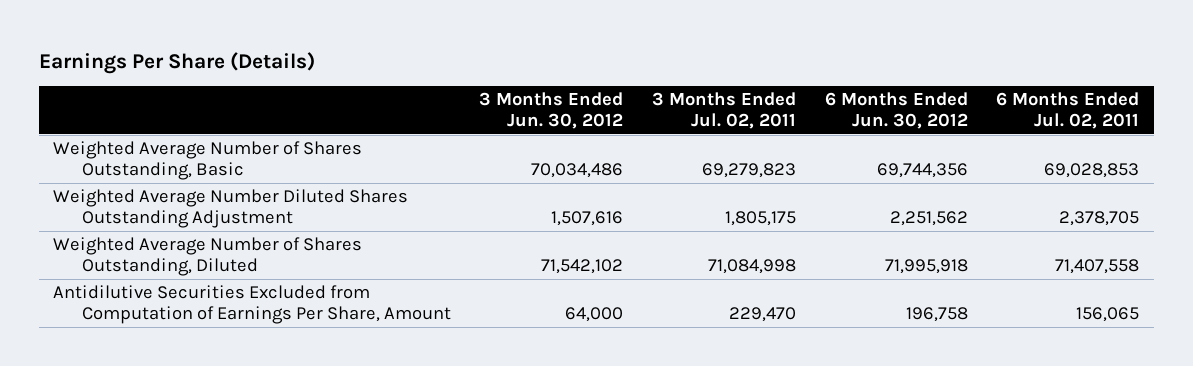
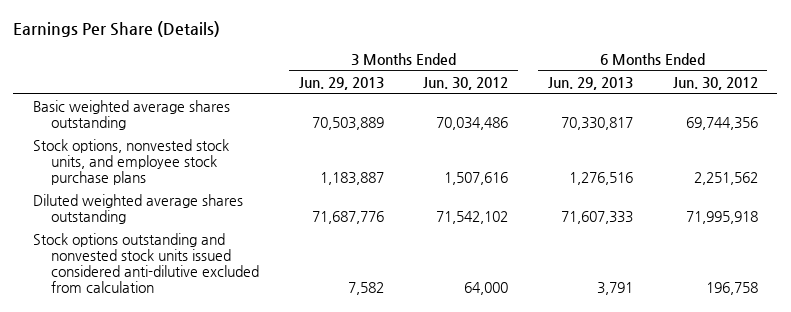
[652,91,797,130] 3 Months Ended Jul. 02, 2011 -> none
[996,91,1140,130] 6 Months Ended Jul. 02, 2011 -> none
none -> [298,76,384,90] Jun. 29, 2013
none -> [547,76,633,90] Jun. 29, 2013
[53,140,363,181] Weighted Average Number of Shares Outstanding, Basic -> [33,100,231,131] Basic weighted average shares outstanding
[53,188,409,229] Weighted Average Number Diluted Shares Outstanding Adjustment -> [33,139,230,186] Stock options, nonvested stock units, and employee stock purchase plans
[53,236,363,277] Weighted Average Number of Shares Outstanding, Diluted -> [33,194,244,225] Diluted weighted average shares outstanding
[53,284,451,325] Antidilutive Securities Excluded from Computation of Earnings Per Share, Amount -> [33,233,260,294] Stock options outstanding and nonvested stock units issued considered anti-dilutive excluded from calculation

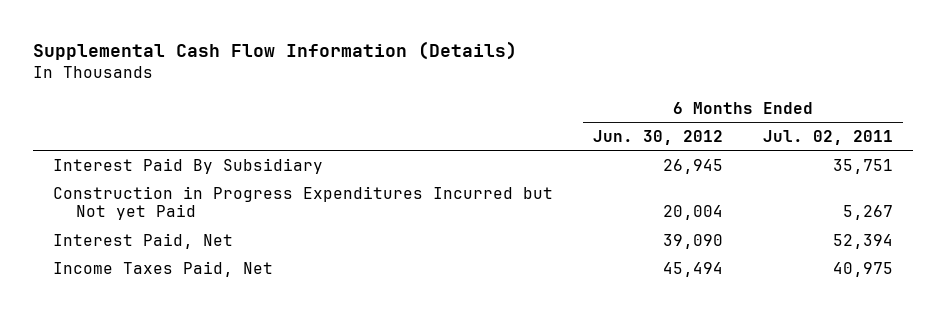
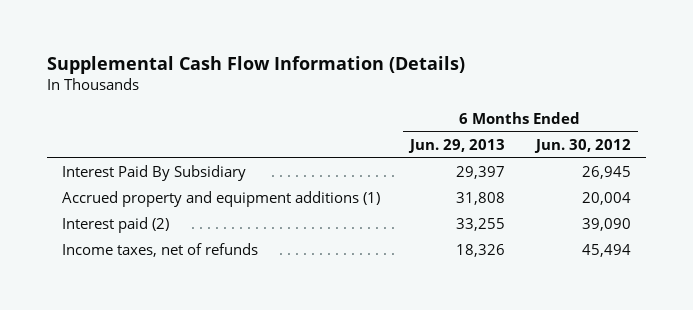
[763,129,894,145] Jul. 02, 2011 -> none
none -> [408,138,506,153] Jun. 29, 2013
[53,185,554,221] Construction in Progress Expenditures Incurred but Not yet Paid -> [61,191,380,208] Accrued property and equipment additions (1)
[53,232,234,249] Interest Paid, Net -> [61,217,169,234] Interest paid (2)
[53,260,274,277] Income Taxes Paid, Net -> [61,243,258,258] Income taxes, net of refunds

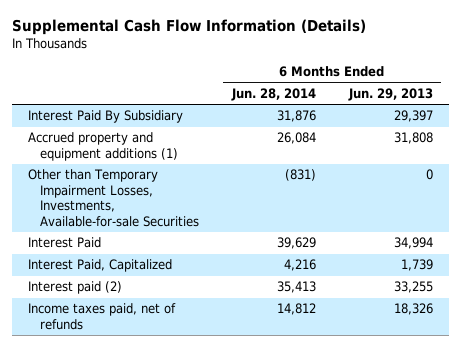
[533,138,631,153] Jun. 30, 2012 -> none
none -> [230,87,316,101] Jun. 28, 2014
none -> [28,169,199,227] Other than Temporary Impairment Losses, Investments, Available-for-sale Securities
none -> [28,237,102,249] Interest Paid
none -> [28,259,173,273] Interest Paid, Capitalized
[61,243,258,258] Income taxes, net of refunds -> [28,303,177,330] Income taxes paid, net of refunds

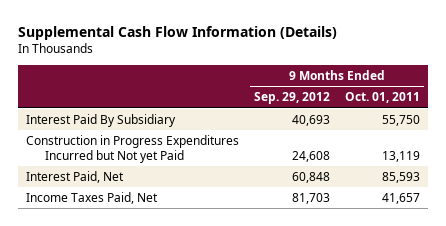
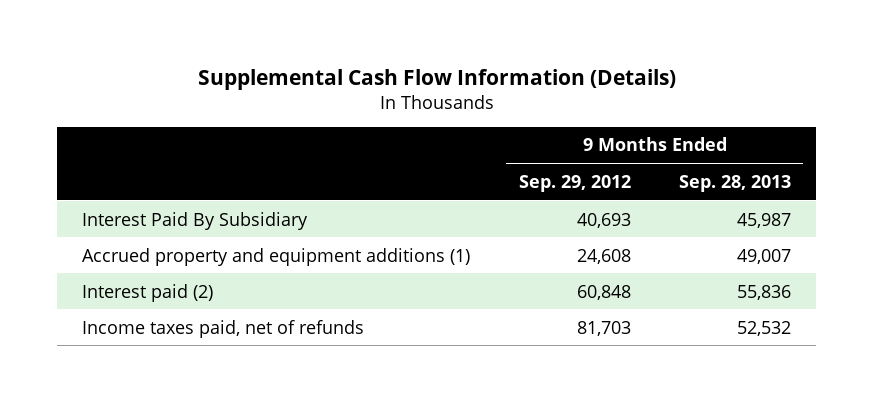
[345,92,421,104] Oct. 01, 2011 -> none
none -> [679,174,792,192] Sep. 28, 2013
[25,135,239,163] Construction in Progress Expenditures Incurred but Not yet Paid -> [81,247,470,266] Accrued property and equipment additions (1)
[25,171,124,184] Interest Paid, Net -> [81,283,213,302] Interest paid (2)
[25,192,158,205] Income Taxes Paid, Net -> [81,319,364,338] Income taxes paid, net of refunds

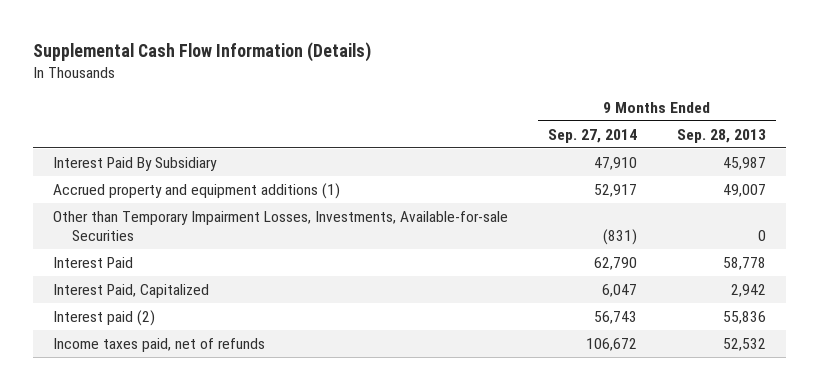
[518,174,631,192] Sep. 29, 2012 -> none
none -> [548,128,638,143] Sep. 27, 2014
none -> [53,210,509,242] Other than Temporary Impairment Losses, Investments, Available-for-sale Securities
none -> [53,256,134,268] Interest Paid
none -> [53,283,210,298] Interest Paid, Capitalized

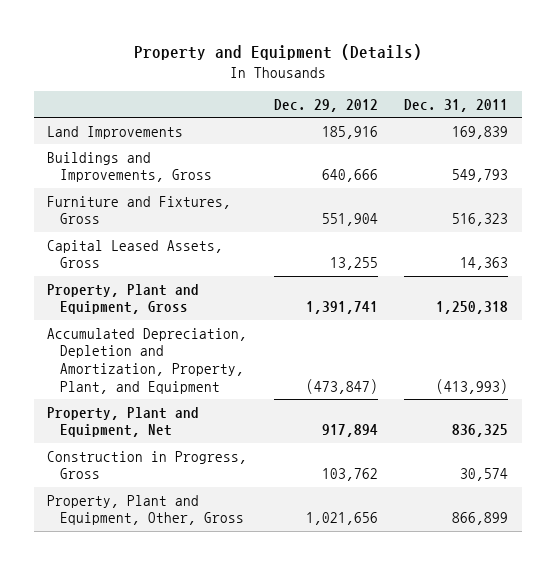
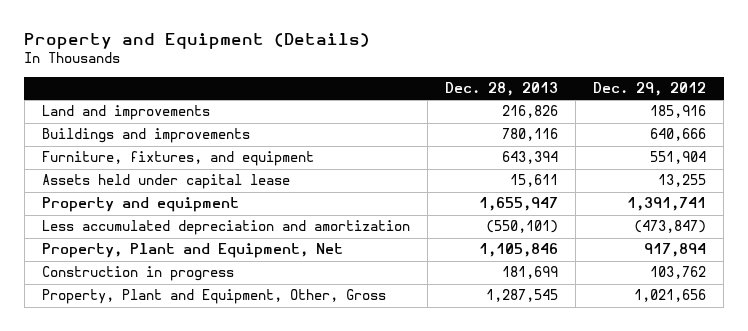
[404,99,509,113] Dec. 31, 2011 -> none
none -> [444,81,558,96] Dec. 28, 2013
[47,125,184,139] Land Improvements -> [41,105,210,121] Land and improvements
[47,151,213,183] Buildings and Improvements, Gross -> [41,128,250,144] Buildings and improvements
[47,195,232,225] Furniture and Fixtures, Gross -> [41,151,314,167] Furniture, fixtures, and equipment
[47,239,224,269] Capital Leased Assets, Gross -> [41,174,290,190] Assets held under capital lease
[47,283,200,315] Property, Plant and Equipment, Gross -> [41,197,239,213] Property and equipment
[47,327,248,394] Accumulated Depreciation, Depletion and Amortization, Property, Plant, and Equipment -> [41,220,410,236] Less accumulated depreciation and amortization
[47,450,248,480] Construction in Progress, Gross -> [41,266,234,282] Construction in progress

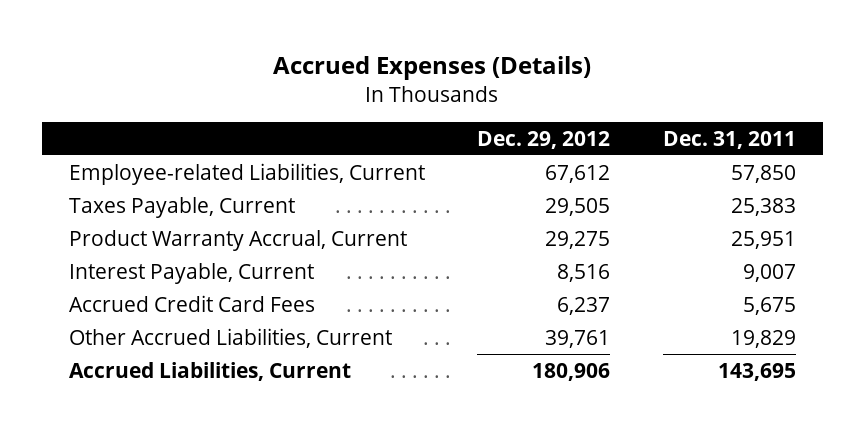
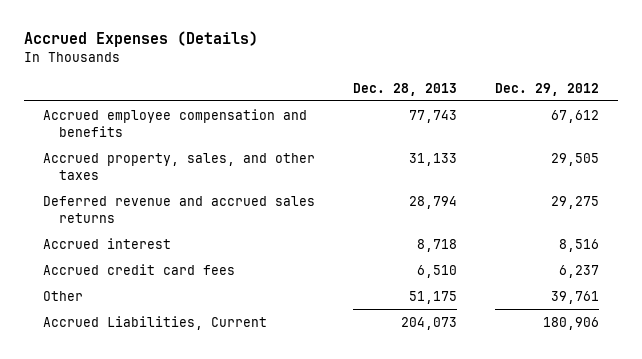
[663,130,797,149] Dec. 31, 2011 -> none
none -> [353,82,458,96] Dec. 28, 2013
[68,162,425,185] Employee-related Liabilities, Current -> [42,108,307,137] Accrued employee compensation and benefits
[68,196,295,218] Taxes Payable, Current -> [42,152,315,180] Accrued property, sales, and other taxes
[68,229,407,251] Product Warranty Accrual, Current -> [42,195,315,223] Deferred revenue and accrued sales returns
[68,262,314,284] Interest Payable, Current -> [42,237,171,249] Accrued interest
[68,294,315,312] Accrued Credit Card Fees -> [42,263,235,275] Accrued credit card fees
[68,327,392,348] Other Accrued Liabilities, Current -> [42,290,83,301] Other

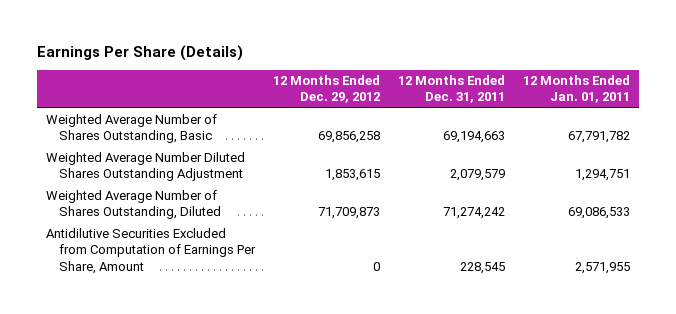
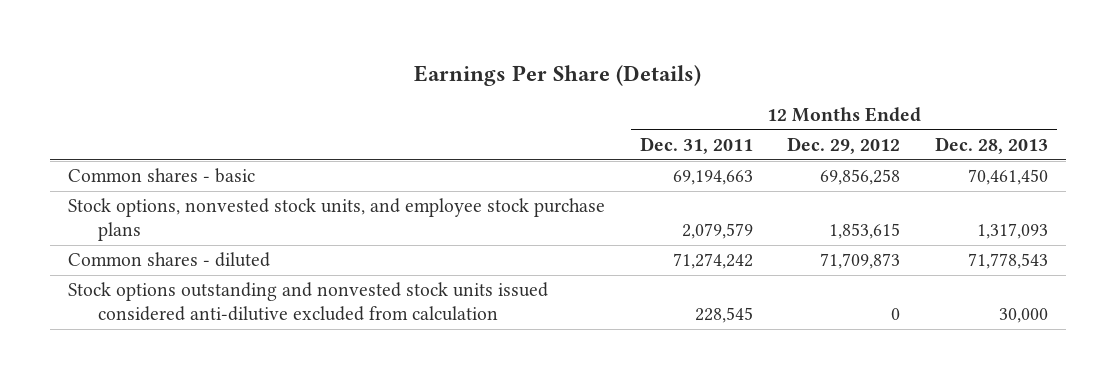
[523,75,631,104] 12 Months Ended Jan. 01, 2011 -> none
none -> [935,137,1049,155] Dec. 28, 2013
[46,114,218,144] Weighted Average Number of Shares Outstanding, Basic -> [67,168,255,184] Common shares - basic
[46,152,246,182] Weighted Average Number Diluted Shares Outstanding Adjustment -> [67,198,605,241] Stock options, nonvested stock units, and employee stock purchase plans
[46,190,221,220] Weighted Average Number of Shares Outstanding, Diluted -> [67,252,270,268] Common shares - diluted
[46,228,256,274] Antidilutive Securities Excluded from Computation of Earnings Per Share, Amount -> [67,282,548,321] Stock options outstanding and nonvested stock units issued considered anti-dilutive excluded from calculation

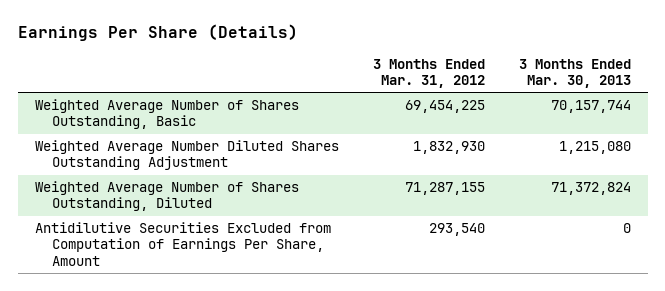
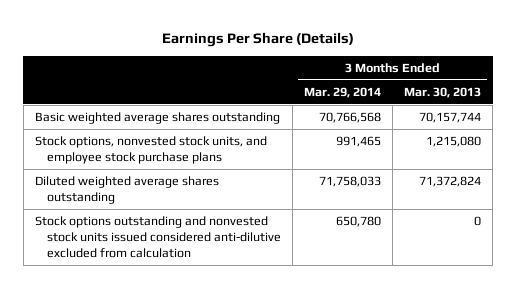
[372,58,485,88] 3 Months Ended Mar. 31, 2012 -> none
none -> [304,87,382,99] Mar. 29, 2014
[34,99,299,130] Weighted Average Number of Shares Outstanding, Basic -> [34,112,280,125] Basic weighted average shares outstanding
[34,140,339,171] Weighted Average Number Diluted Shares Outstanding Adjustment -> [34,136,267,165] Stock options, nonvested stock units, and employee stock purchase plans
[34,181,299,212] Weighted Average Number of Shares Outstanding, Diluted -> [34,176,219,205] Diluted weighted average shares outstanding
[34,222,331,266] Antidilutive Securities Excluded from Computation of Earnings Per Share, Amount -> [34,216,282,258] Stock options outstanding and nonvested stock units issued considered anti-dilutive excluded from calculation

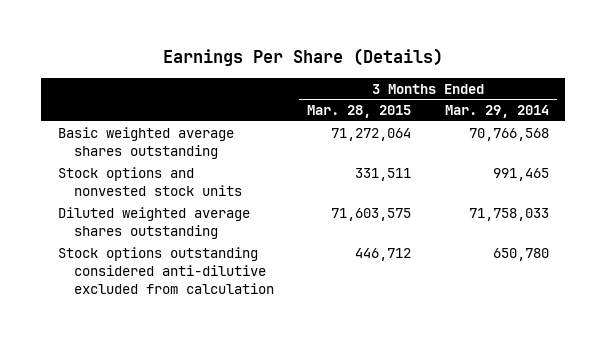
[404,87,482,99] Mar. 30, 2013 -> none
none -> [307,105,412,119] Mar. 28, 2015
[34,136,267,165] Stock options, nonvested stock units, and employee stock purchase plans -> [58,166,242,197] Stock options and nonvested stock units
[34,216,282,258] Stock options outstanding and nonvested stock units issued considered anti-dilutive excluded from calculation -> [58,246,274,295] Stock options outstanding considered anti-dilutive excluded from calculation

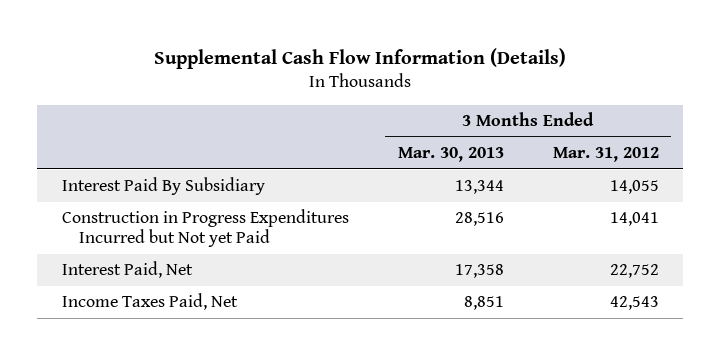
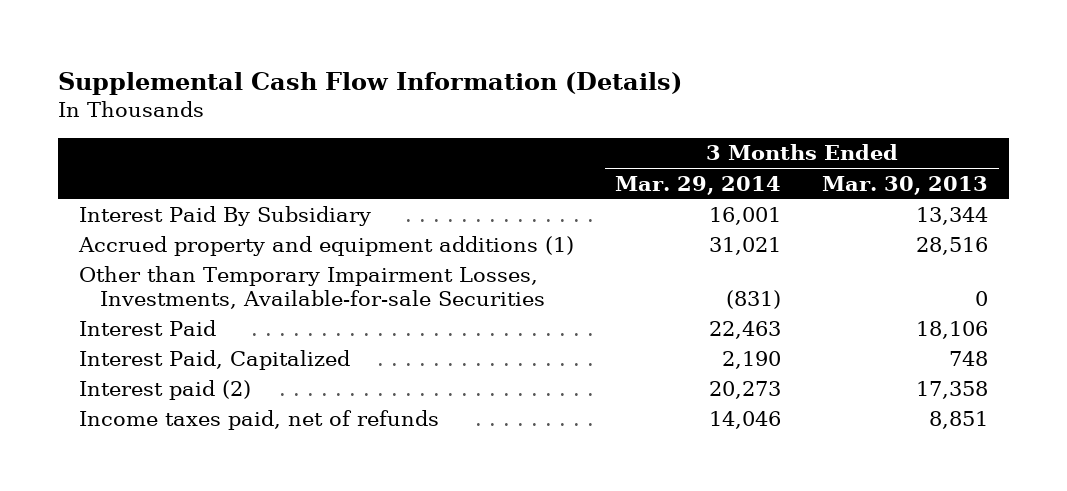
[552,146,659,162] Mar. 31, 2012 -> none
none -> [614,175,781,195] Mar. 29, 2014
[61,209,349,248] Construction in Progress Expenditures Incurred but Not yet Paid -> [77,235,574,256] Accrued property and equipment additions (1)
none -> [78,265,546,309] Other than Temporary Impairment Losses, Investments, Available-for-sale Securities
none -> [78,319,216,336] Interest Paid
none -> [78,349,350,370] Interest Paid, Capitalized
[61,261,193,279] Interest Paid, Net -> [78,379,251,400] Interest paid (2)
[61,293,238,311] Income Taxes Paid, Net -> [78,409,439,430] Income taxes paid, net of refunds

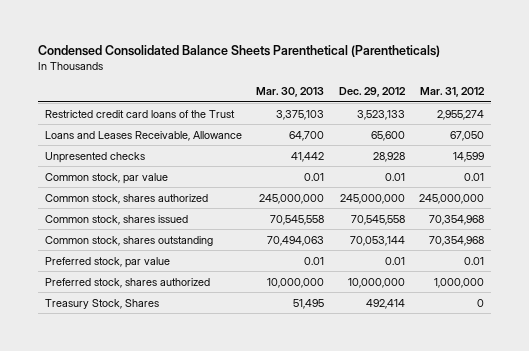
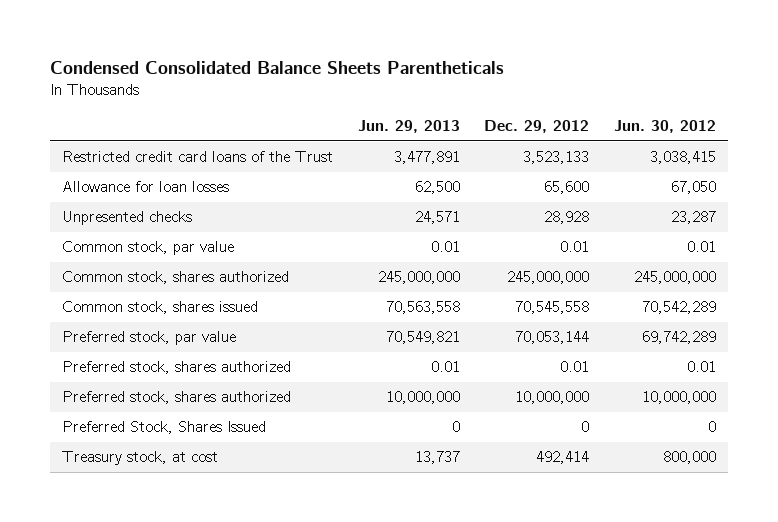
[37,44,440,57] Condensed Consolidated Balance Sheets Parenthetical (Parentheticals) -> [49,60,504,74] Condensed Consolidated Balance Sheets Parentheticals
[256,87,325,98] Mar. 30, 2013 -> none
[420,87,486,98] Mar. 31, 2012 -> none
none -> [357,119,460,133] Jun. 29, 2013
none -> [613,119,716,133] Jun. 30, 2012
[45,130,243,141] Loans and Leases Receivable, Allowance -> [62,181,230,193] Allowance for loan losses
[45,235,214,246] Common stock, shares outstanding -> [62,331,237,346] Preferred stock, par value
[45,256,171,268] Preferred stock, par value -> [62,361,292,375] Preferred stock, shares authorized
none -> [62,421,267,435] Preferred Stock, Shares Issued
[45,298,160,309] Treasury Stock, Shares -> [62,451,219,466] Treasury stock, at cost

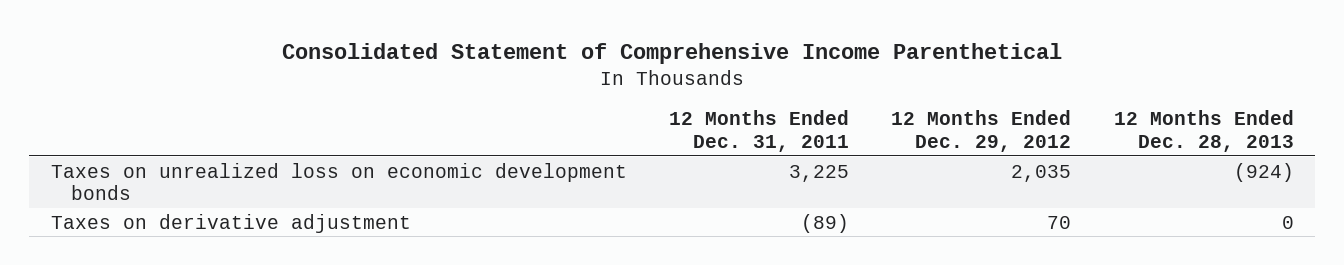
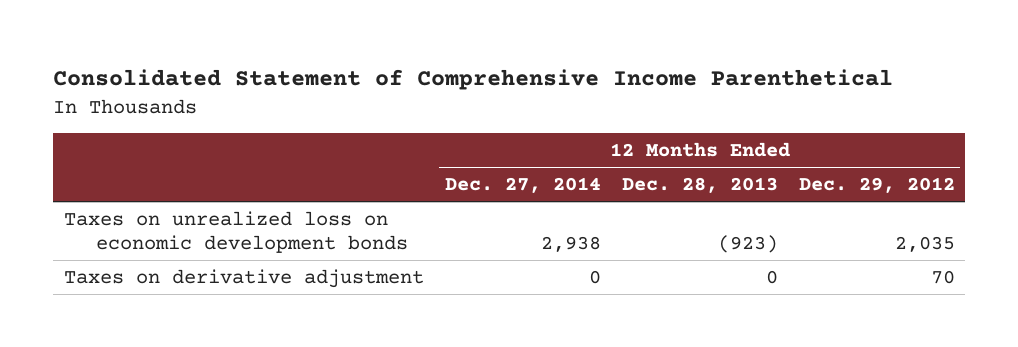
[668,110,849,152] 12 Months Ended Dec. 31, 2011 -> none
none -> [444,177,601,194] Dec. 27, 2014
[1233,162,1294,182] (924) -> [717,234,778,253] (923)

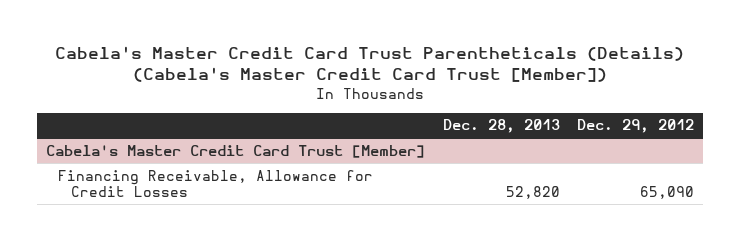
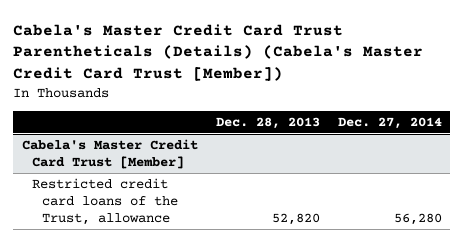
[577,119,695,134] Dec. 29, 2012 -> none
none -> [337,117,442,130] Dec. 27, 2014
[58,169,374,198] Financing Receivable, Allowance for Credit Losses -> [31,177,178,226] Restricted credit card loans of the Trust, allowance

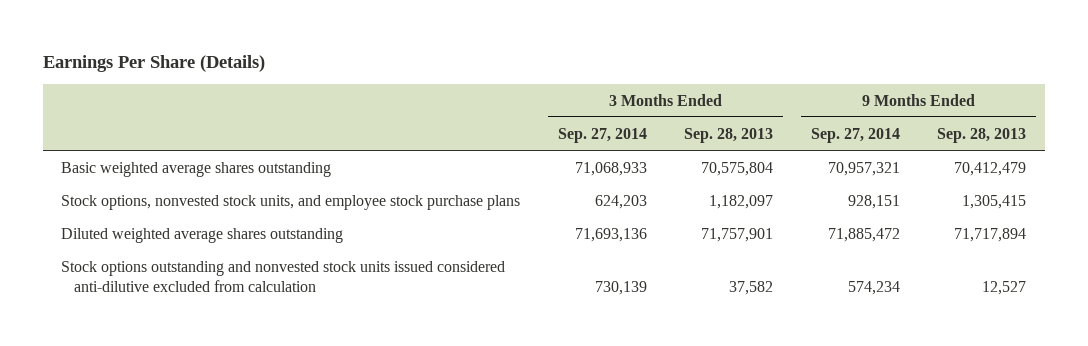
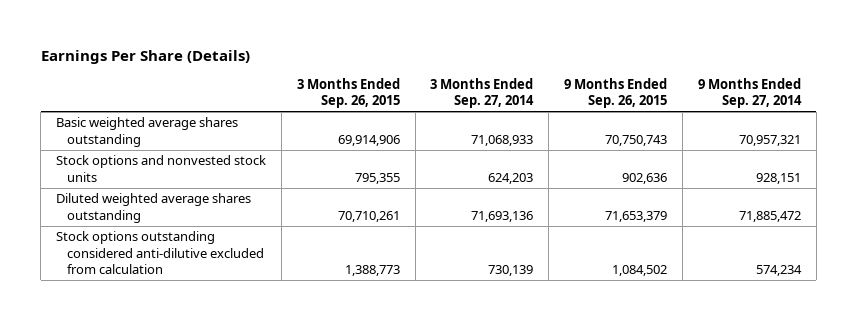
[684,127,774,143] Sep. 28, 2013 -> none
[937,127,1027,143] Sep. 28, 2013 -> none
none -> [296,77,400,108] 3 Months Ended Sep. 26, 2015
none -> [564,77,668,108] 9 Months Ended Sep. 26, 2015
[61,194,521,210] Stock options, nonvested stock units, and employee stock purchase plans -> [55,155,266,182] Stock options and nonvested stock units
[61,260,506,293] Stock options outstanding and nonvested stock units issued considered anti-dilutive excluded from calculation -> [55,231,264,274] Stock options outstanding considered anti-dilutive excluded from calculation

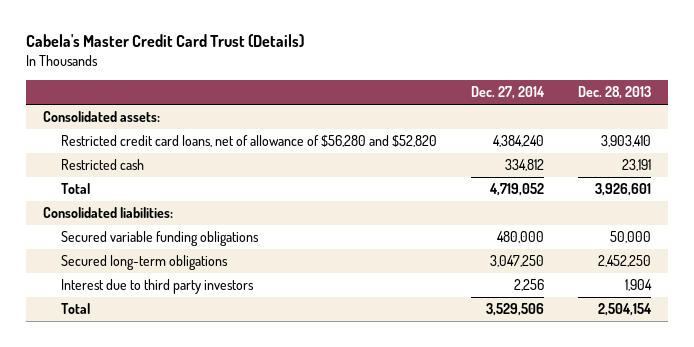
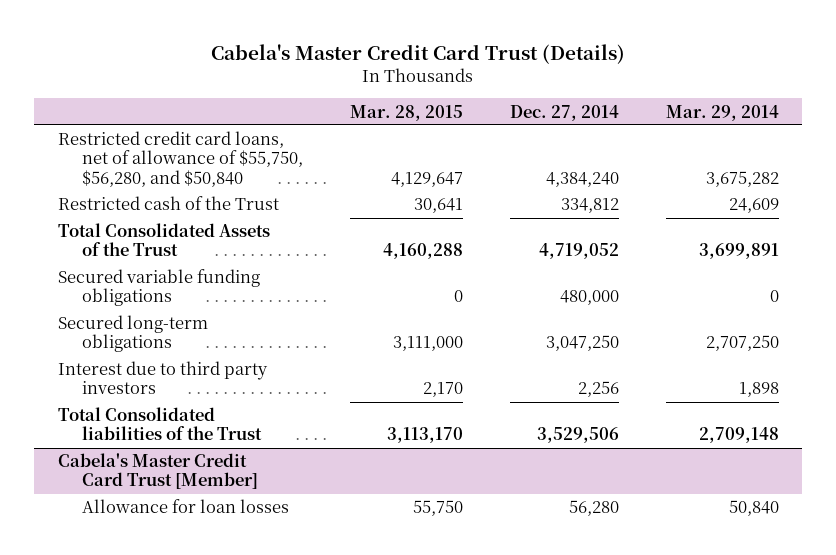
[578,86,652,100] Dec. 28, 2013 -> none
none -> [350,104,464,121] Mar. 28, 2015
none -> [665,104,779,121] Mar. 29, 2014
[43,111,161,123] Consolidated assets: -> none
[43,207,174,219] Consolidated liabilities: -> none
[61,135,438,148] Restricted credit card loans, net of allowance of $56,280 and $52,820 -> [57,131,304,187] Restricted credit card loans, net of allowance of $55,750, $56,280, and $50,840
[61,159,145,171] Restricted cash -> [57,196,279,211] Restricted cash of the Trust
[61,183,91,195] Total -> [57,223,270,257] Total Consolidated Assets of the Trust
[61,303,91,315] Total -> [57,407,263,441] Total Consolidated liabilities of the Trust
none -> [57,453,259,490] Cabela's Master Credit Card Trust [Member]
none -> [82,499,290,514] Allowance for loan losses

